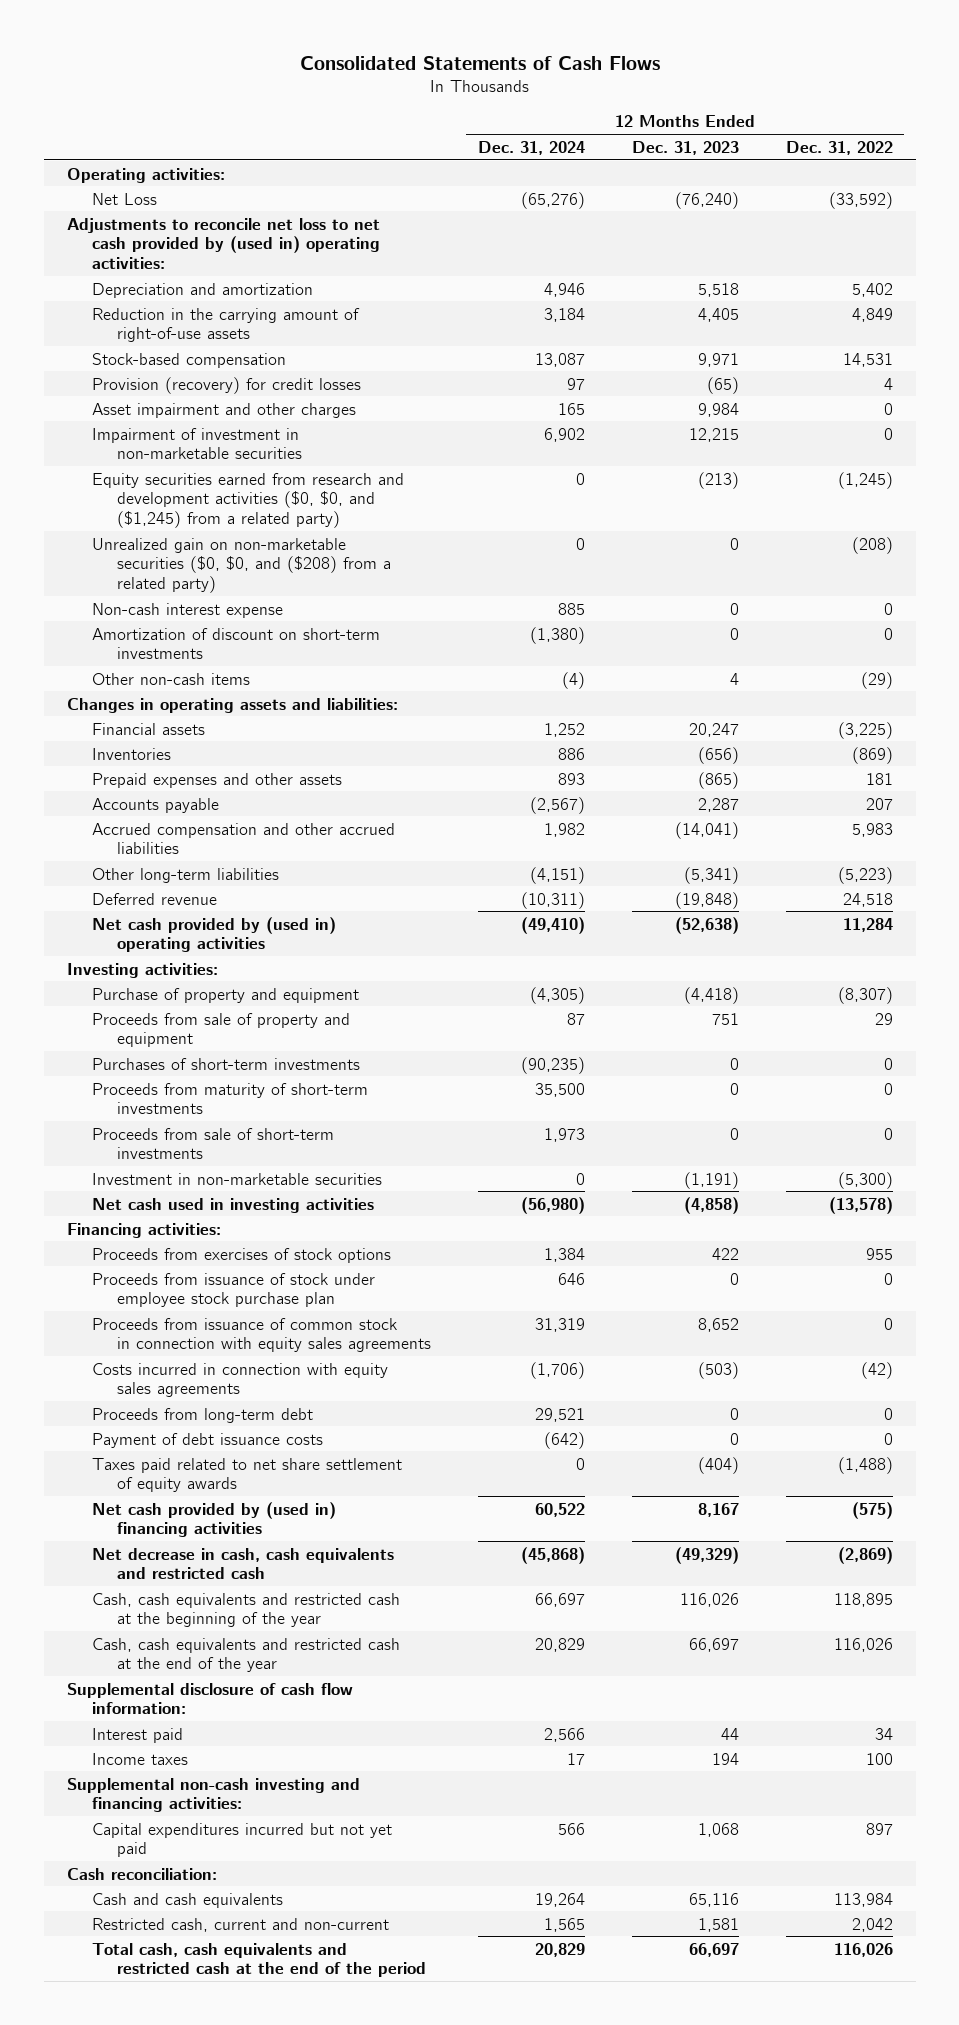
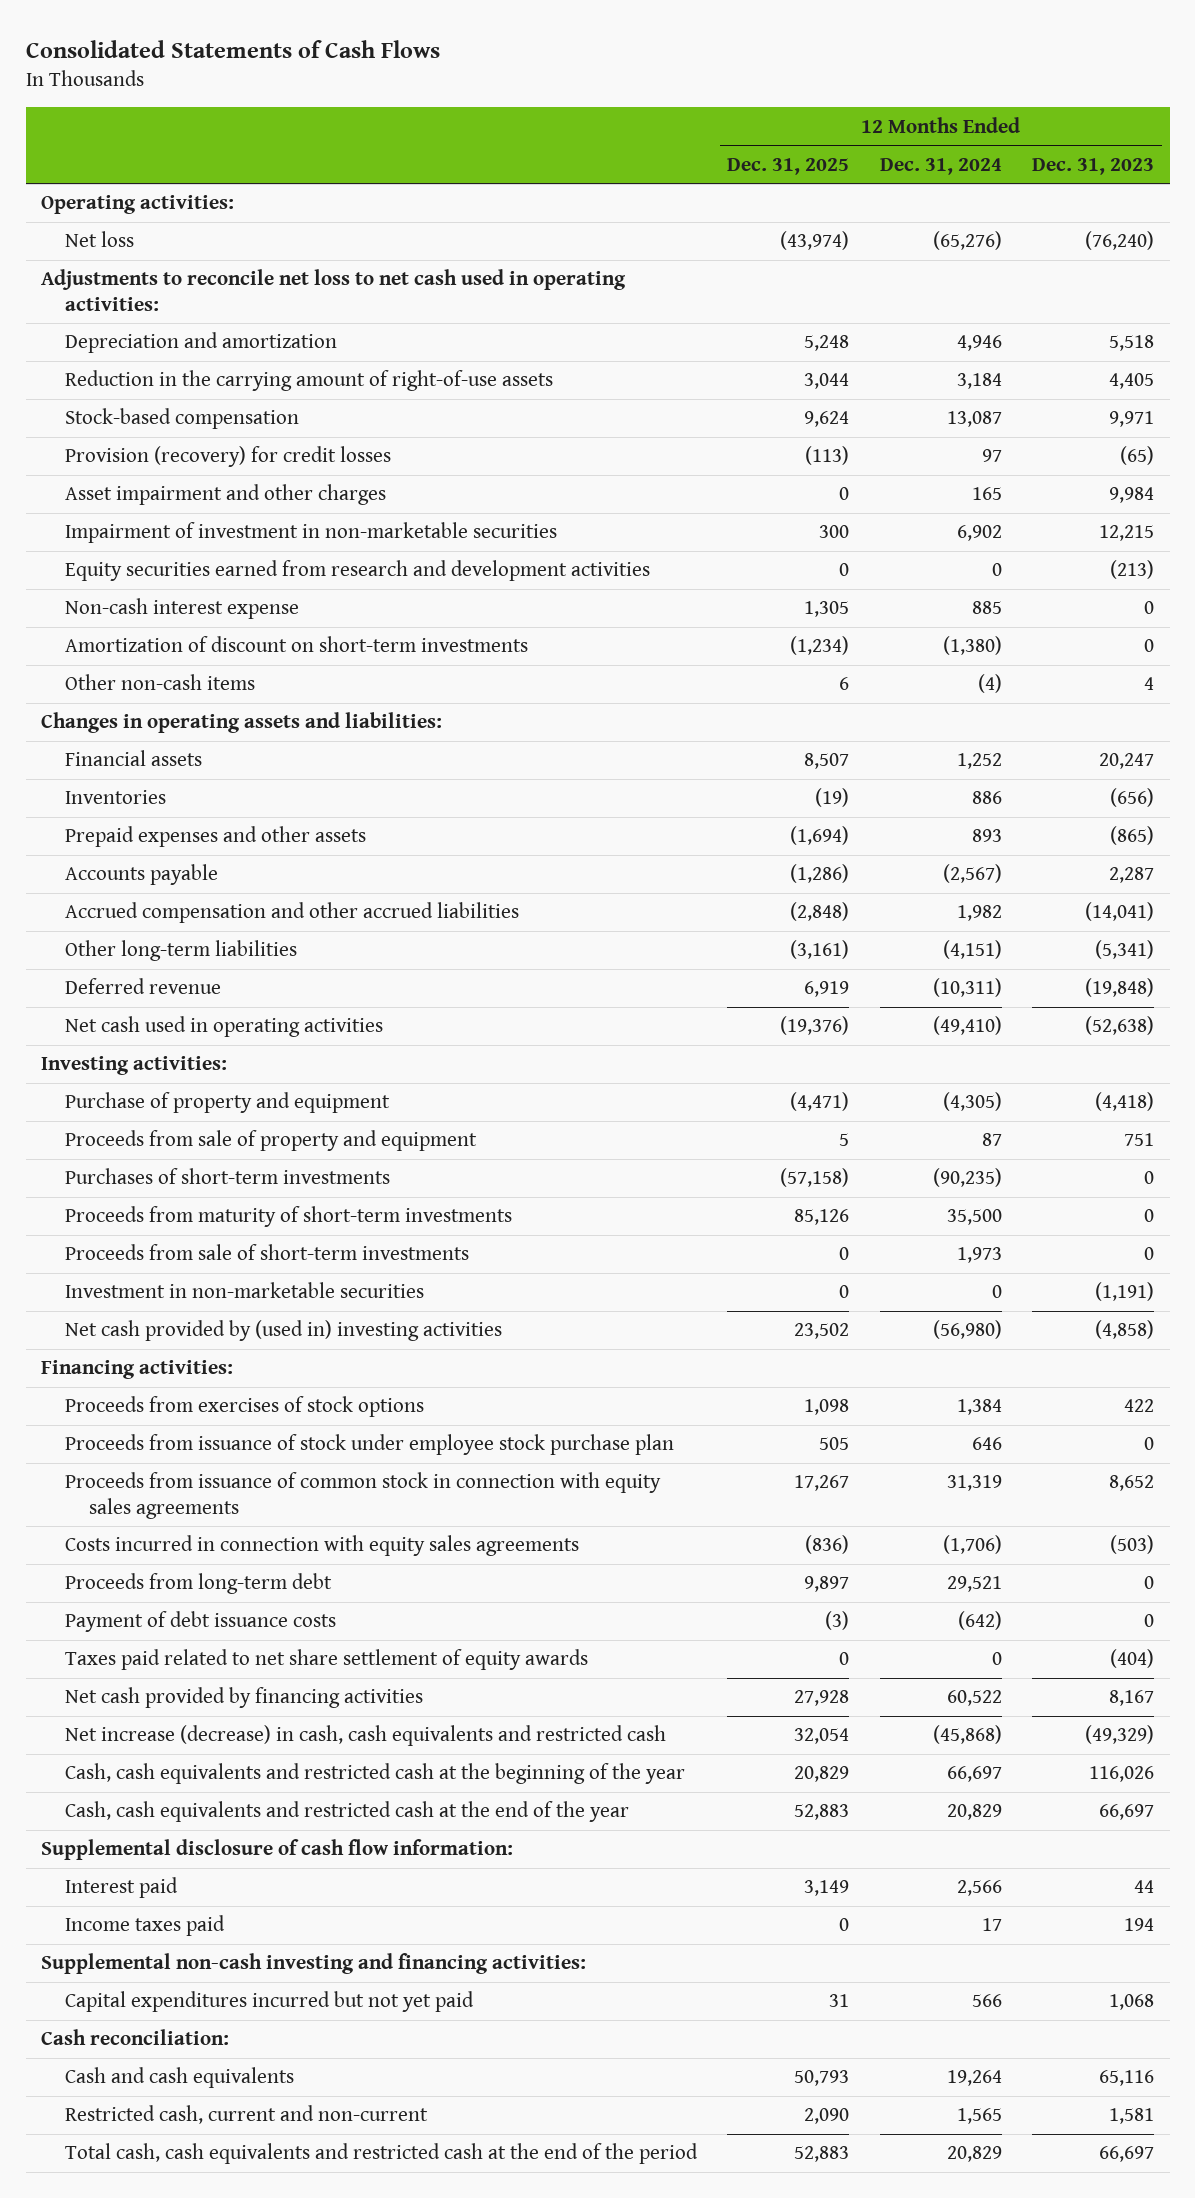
[785,140,893,155] Dec. 31, 2022 -> none
none -> [727,157,850,175] Dec. 31, 2025
[92,192,158,205] Net Loss -> [65,231,135,248] Net loss
[66,217,381,270] Adjustments to reconcile net loss to net cash provided by (used in) operating activities: -> [40,269,626,312] Adjustments to reconcile net loss to net cash used in operating activities:
[92,537,392,594] Unrealized gain on non-marketable securities ($0, $0, and ($208) from a related party) -> none
[92,472,405,529] Equity securities earned from research and development activities ($0, $0, and ($1,245) from a related party) -> [65,560,651,582] Equity securities earned from research and development activities
[92,916,337,953] Net cash provided by (used in) operating activities -> [65,1016,384,1038] Net cash used in operating activities
[92,1197,375,1213] Net cash used in investing activities -> [65,1320,503,1342] Net cash provided by (used in) investing activities
[92,1501,337,1538] Net cash provided by (used in) financing activities -> [65,1687,424,1709] Net cash provided by financing activities
[92,1547,395,1580] Net decrease in cash, cash equivalents and restricted cash -> [65,1725,667,1747] Net increase (decrease) in cash, cash equivalents and restricted cash
[92,1752,189,1765] Income taxes -> [65,1915,226,1937] Income taxes paid

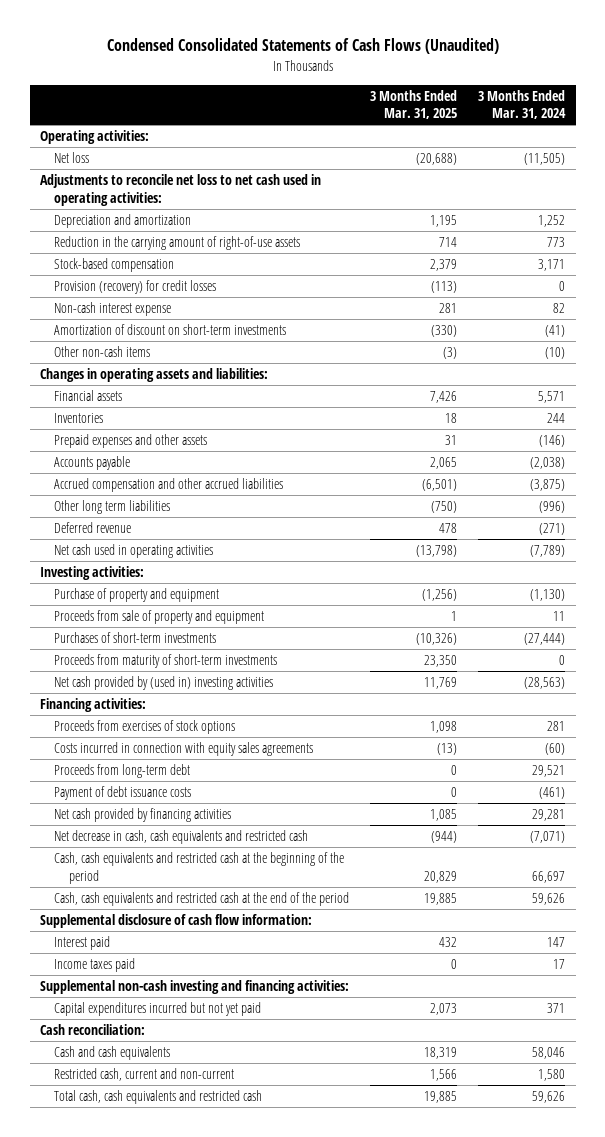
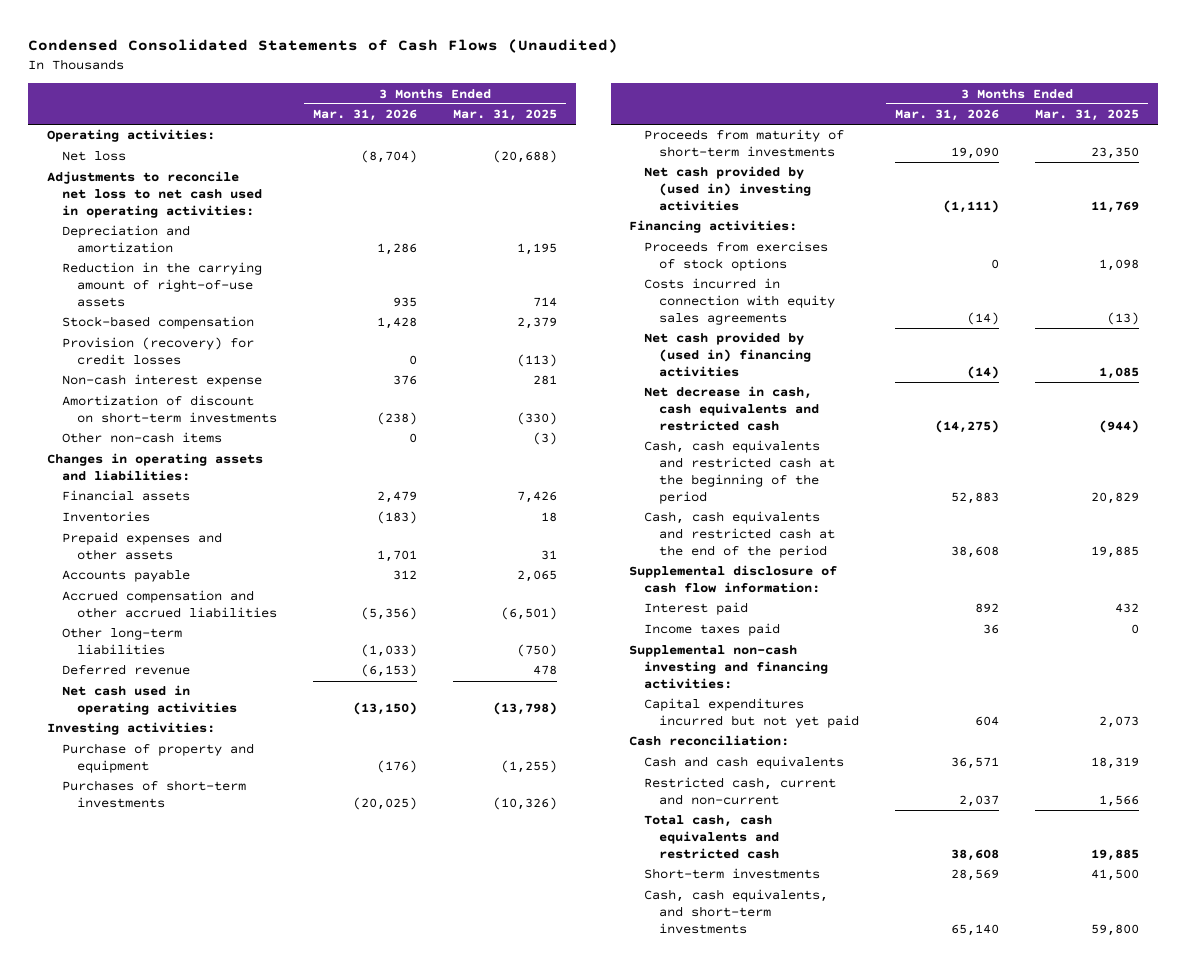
[478,89,567,120] 3 Months Ended Mar. 31, 2024 -> none
none -> [313,109,418,122] Mar. 31, 2026
[54,500,171,515] Other long term liabilities -> [61,627,182,656] Other long-term liabilities
[54,610,265,625] Proceeds from sale of property and equipment -> none
[422,589,458,602] (1,256) -> [501,760,558,774] (1,255)
[54,764,191,779] Proceeds from long-term debt -> none
[54,786,192,801] Payment of debt issuance costs -> none
[54,808,232,823] Net cash provided by financing activities -> [643,332,811,377] Net cash provided by (used in) financing activities
none -> [643,868,820,880] Short-term investments
none -> [643,889,828,934] Cash, cash equivalents, and short-term investments

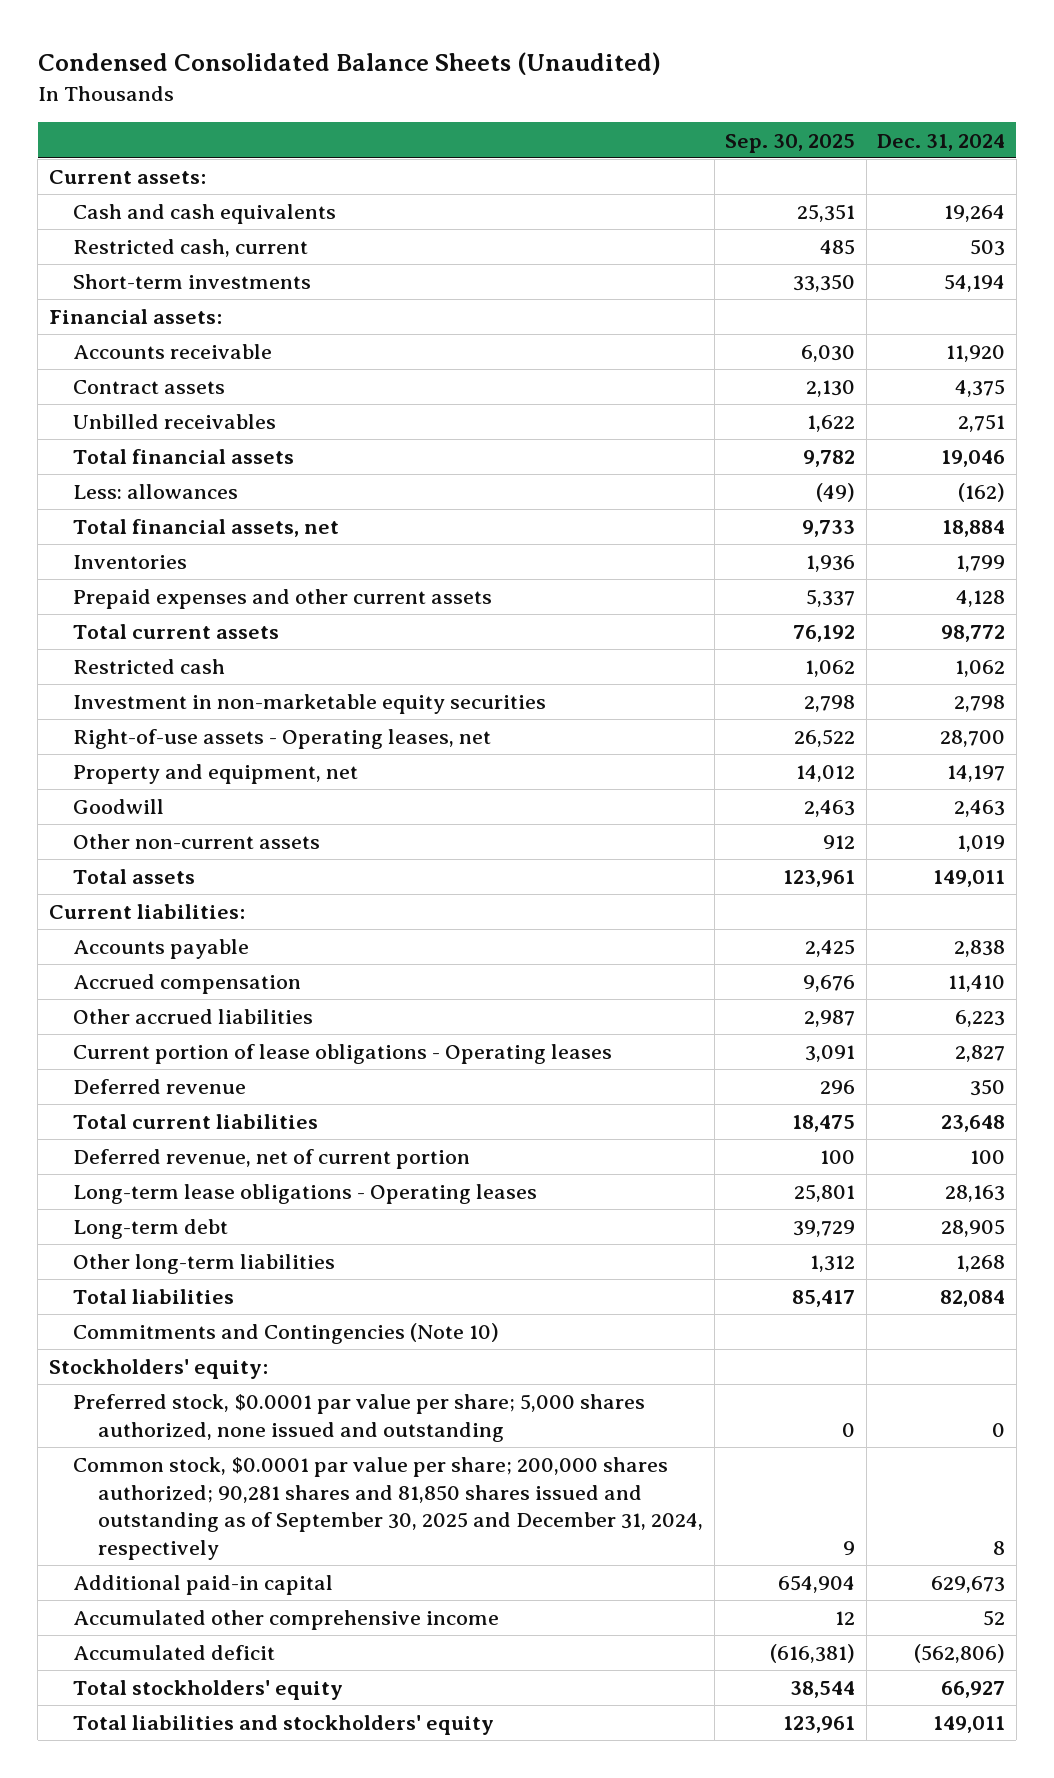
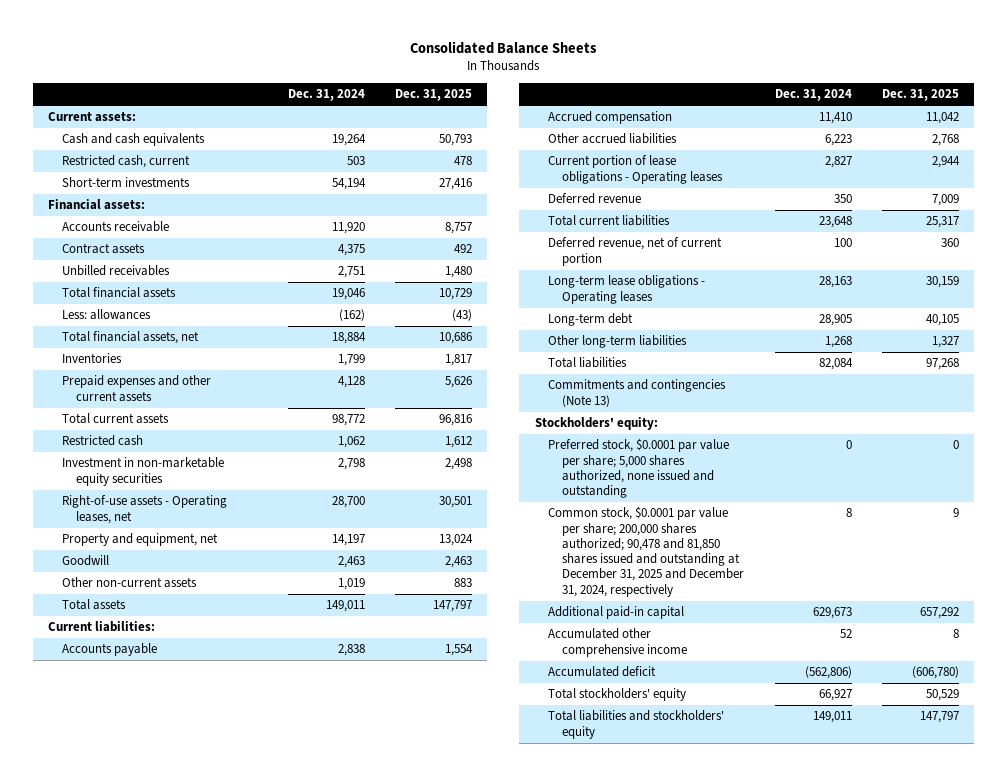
[37,52,661,76] Condensed Consolidated Balance Sheets (Unaudited) -> [410,40,598,54] Consolidated Balance Sheets
[725,133,856,153] Sep. 30, 2025 -> none
none -> [395,89,473,102] Dec. 31, 2025
[73,1323,500,1345] Commitments and Contingencies (Note 10) -> [548,379,727,407] Commitments and contingencies (Note 13)
[73,1457,704,1560] Common stock, $0.0001 par value per share; 200,000 shares authorized; 90,281 shares and 81,850 shares issued and outstanding as of September 30, 2025 and December 31, 2024, respectively -> [548,506,745,597] Common stock, $0.0001 par value per share; 200,000 shares authorized; 90,478 and 81,850 shares issued and outstanding at December 31, 2025 and December 31, 2024, respectively

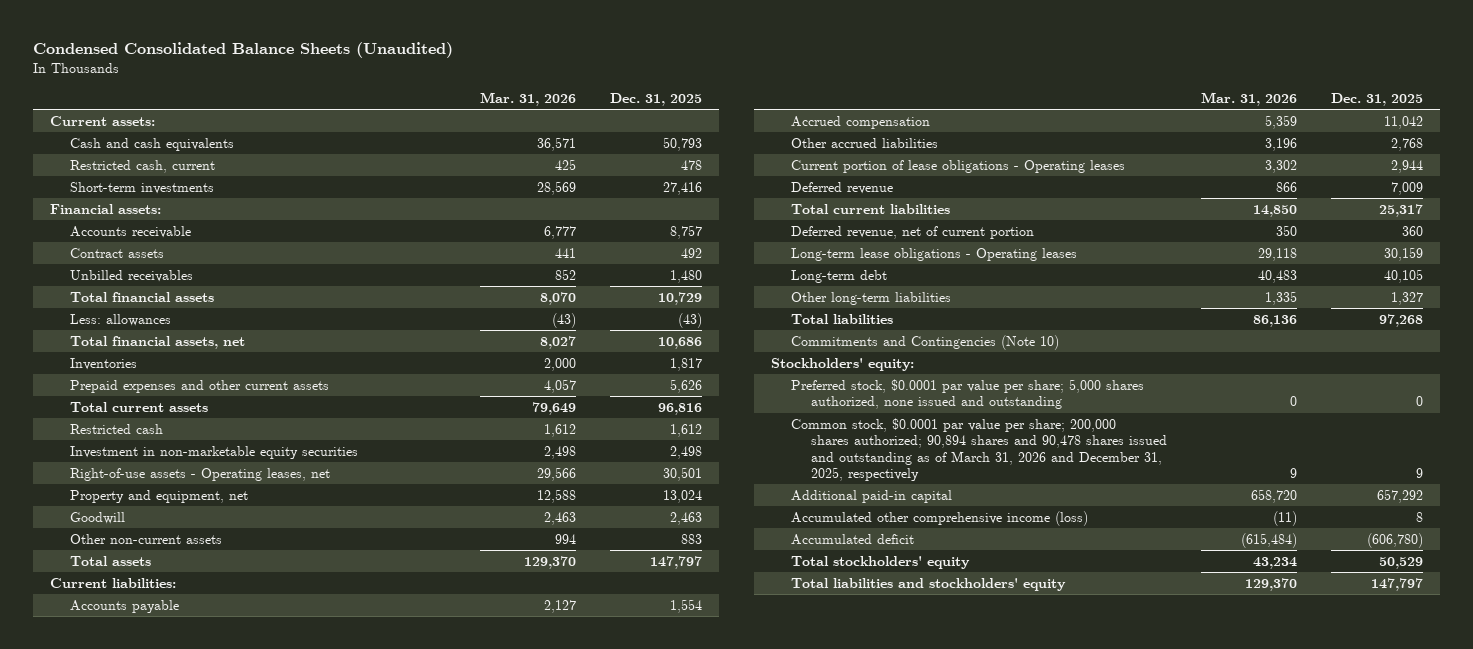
[410,40,598,54] Consolidated Balance Sheets -> [32,42,453,59] Condensed Consolidated Balance Sheets (Unaudited)
[288,89,366,102] Dec. 31, 2024 -> none
none -> [480,92,577,107] Mar. 31, 2026
[548,379,727,407] Commitments and contingencies (Note 13) -> [791,335,1060,351] Commitments and Contingencies (Note 10)
[548,506,745,597] Common stock, $0.0001 par value per share; 200,000 shares authorized; 90,478 and 81,850 shares issued and outstanding at December 31, 2025 and December 31, 2024, respectively -> [791,418,1168,481] Common stock, $0.0001 par value per share; 200,000 shares authorized; 90,894 shares and 90,478 shares issued and outstanding as of March 31, 2026 and December 31, 2025, respectively
[548,628,688,657] Accumulated other comprehensive income -> [791,511,1089,527] Accumulated other comprehensive income (loss)

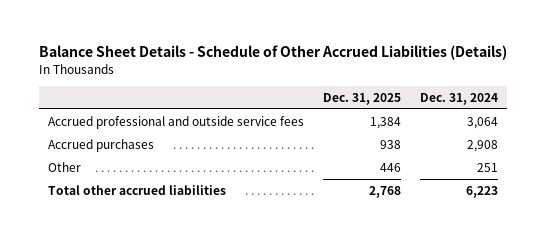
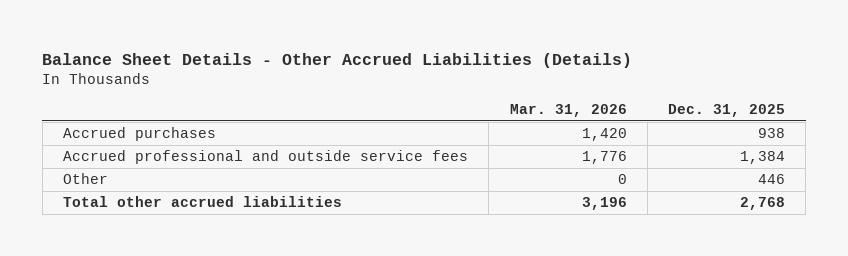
[38,45,507,61] Balance Sheet Details - Schedule of Other Accrued Liabilities (Details) -> [42,52,633,68] Balance Sheet Details - Other Accrued Liabilities (Details)
[419,92,498,105] Dec. 31, 2024 -> none
none -> [509,104,627,118] Mar. 31, 2026
[48,115,305,129] Accrued professional and outside service fees -> [63,150,469,165] Accrued professional and outside service fees

